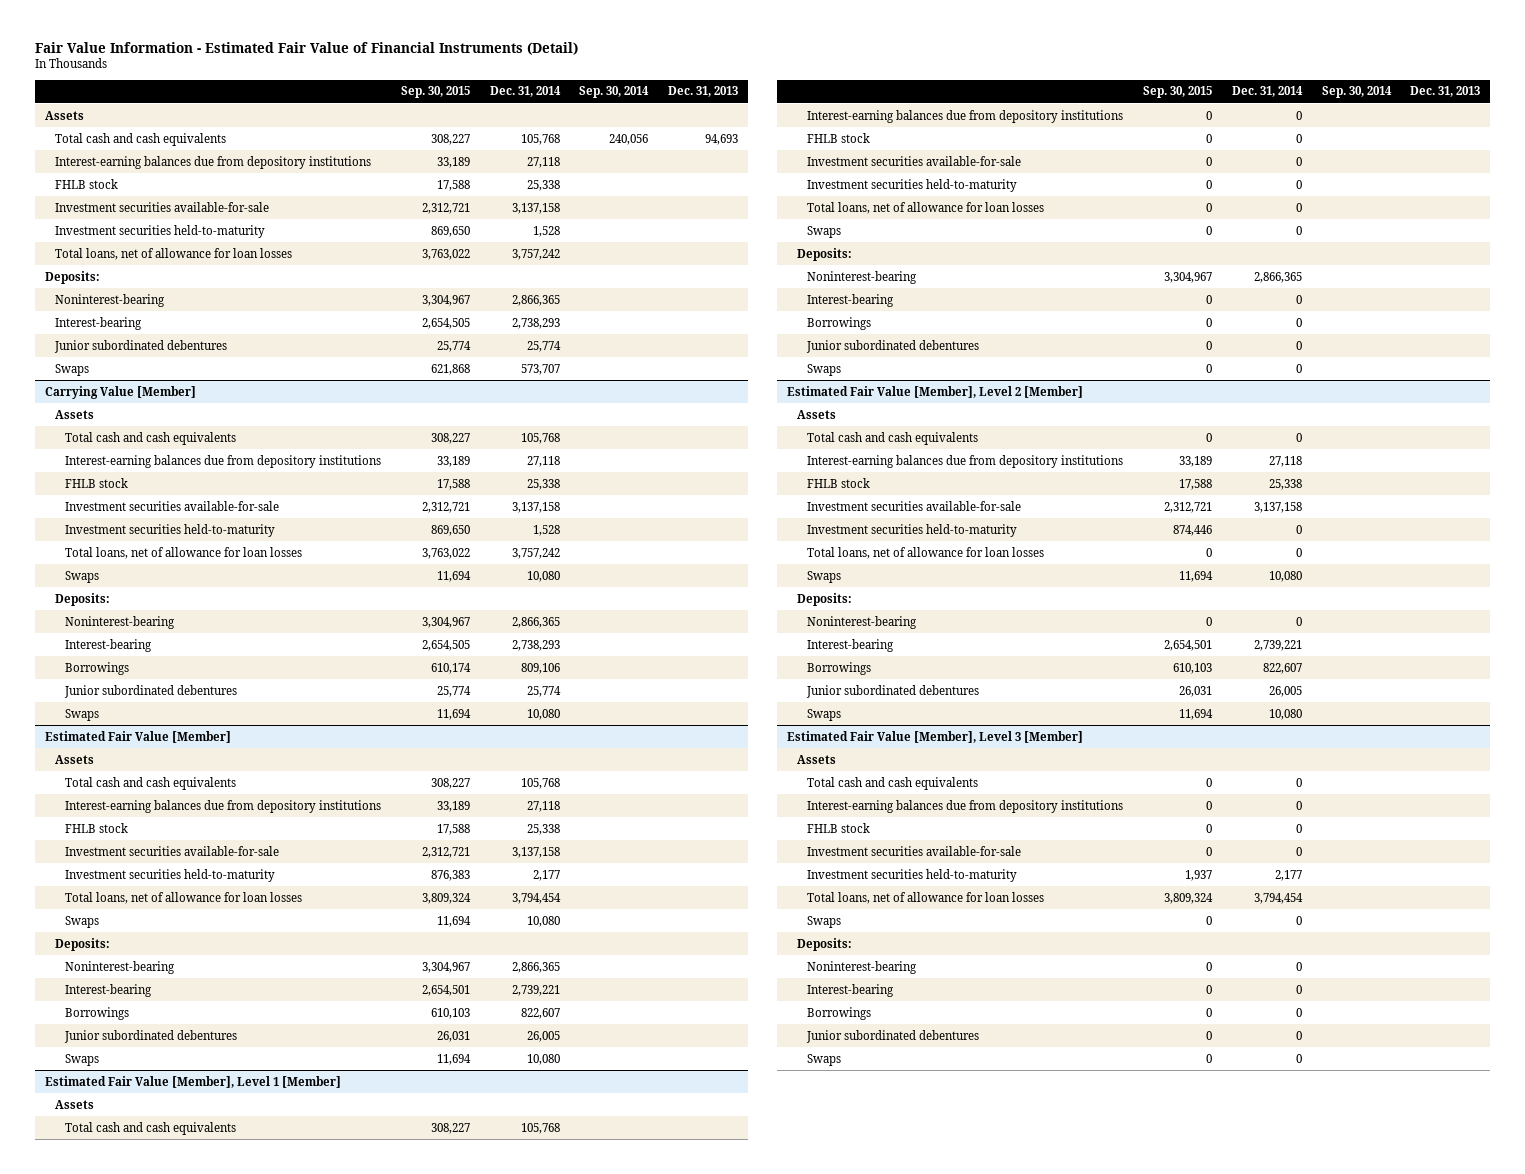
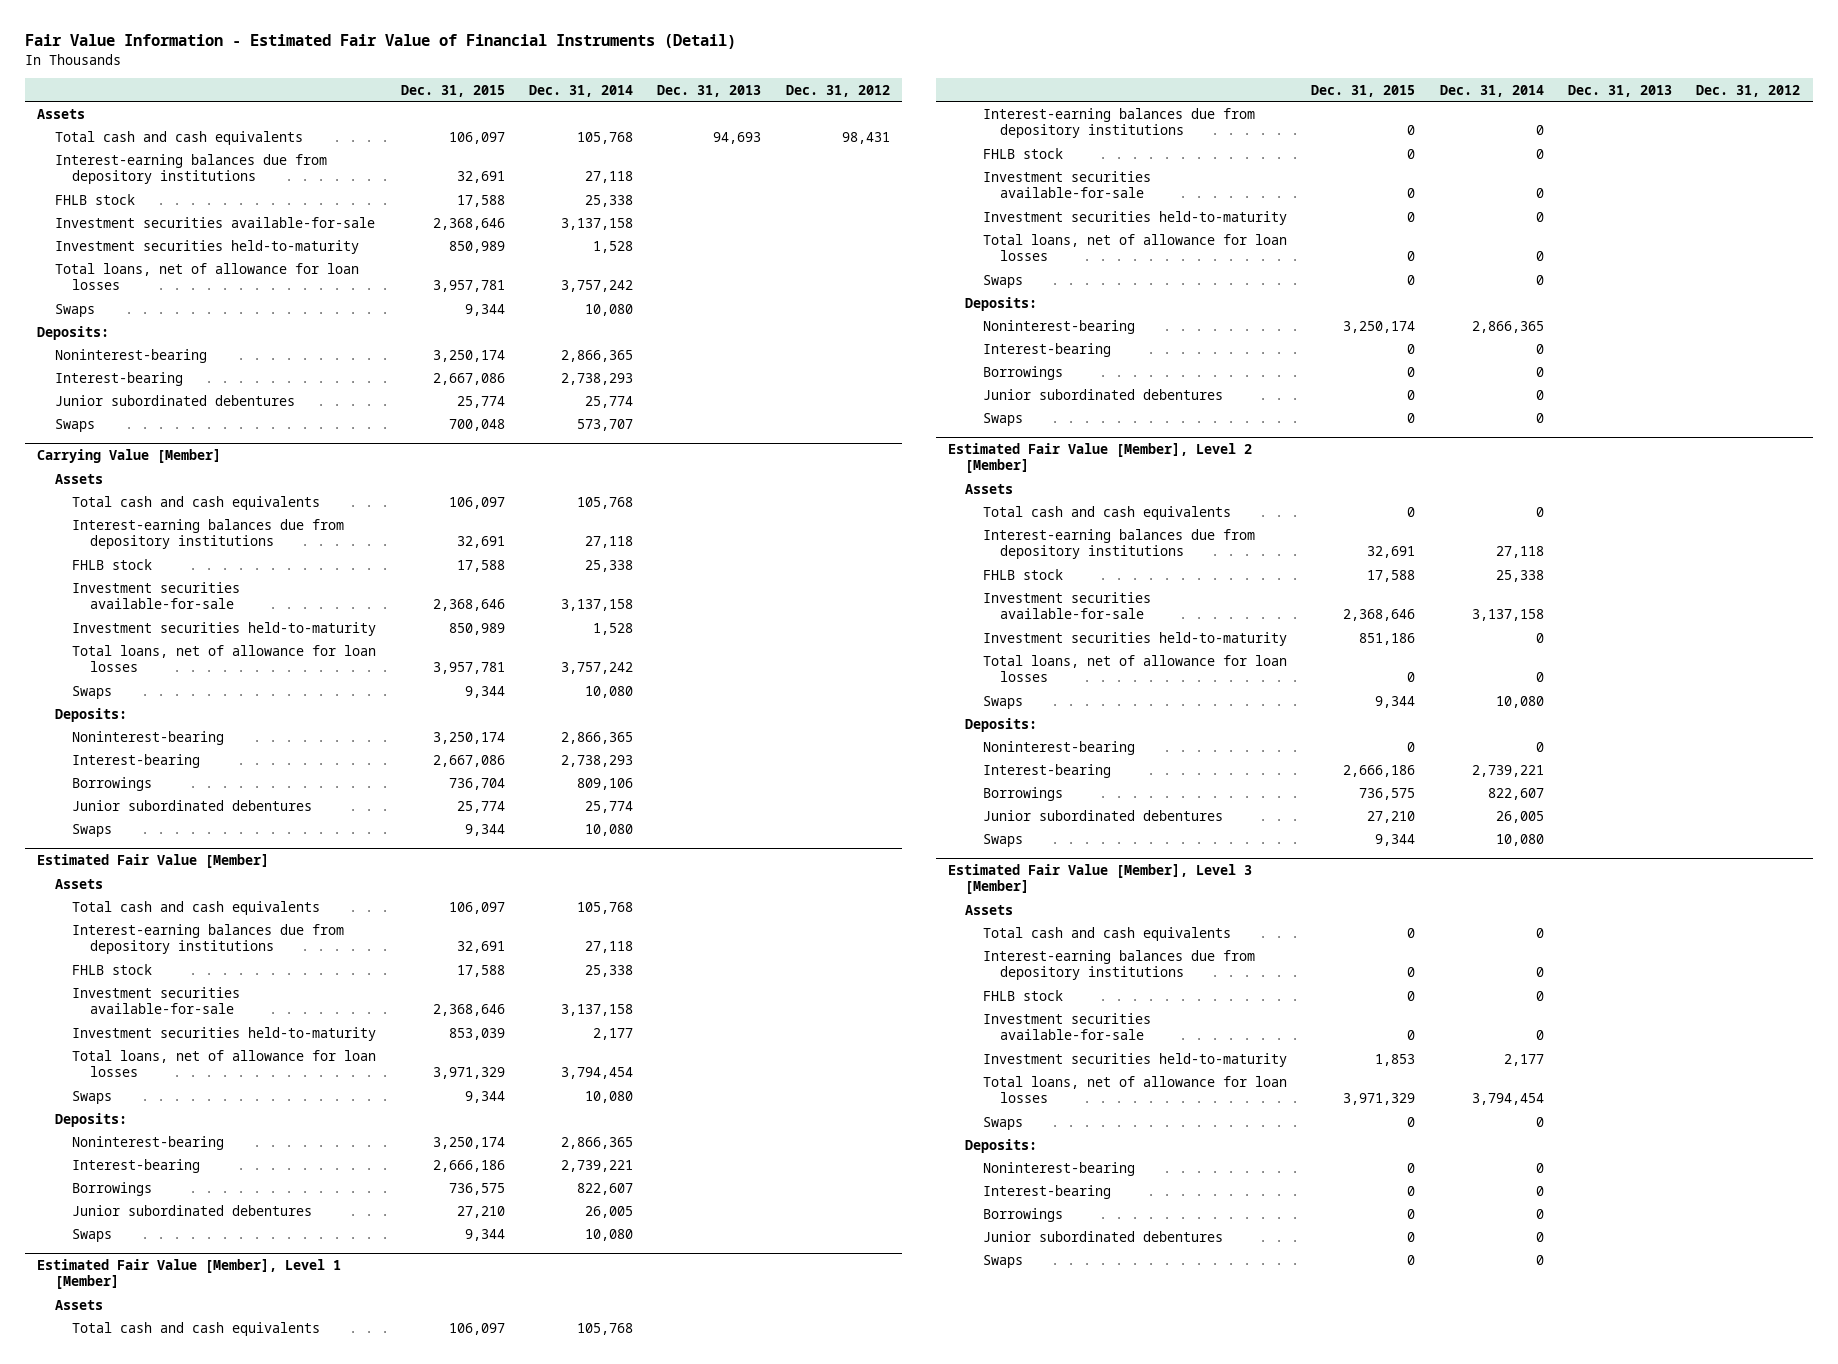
[400,86,470,99] Sep. 30, 2015 -> none
[579,86,650,99] Sep. 30, 2014 -> none
none -> [400,84,505,97] Dec. 31, 2015
none -> [785,84,890,97] Dec. 31, 2012
none -> [54,303,95,317] Swaps

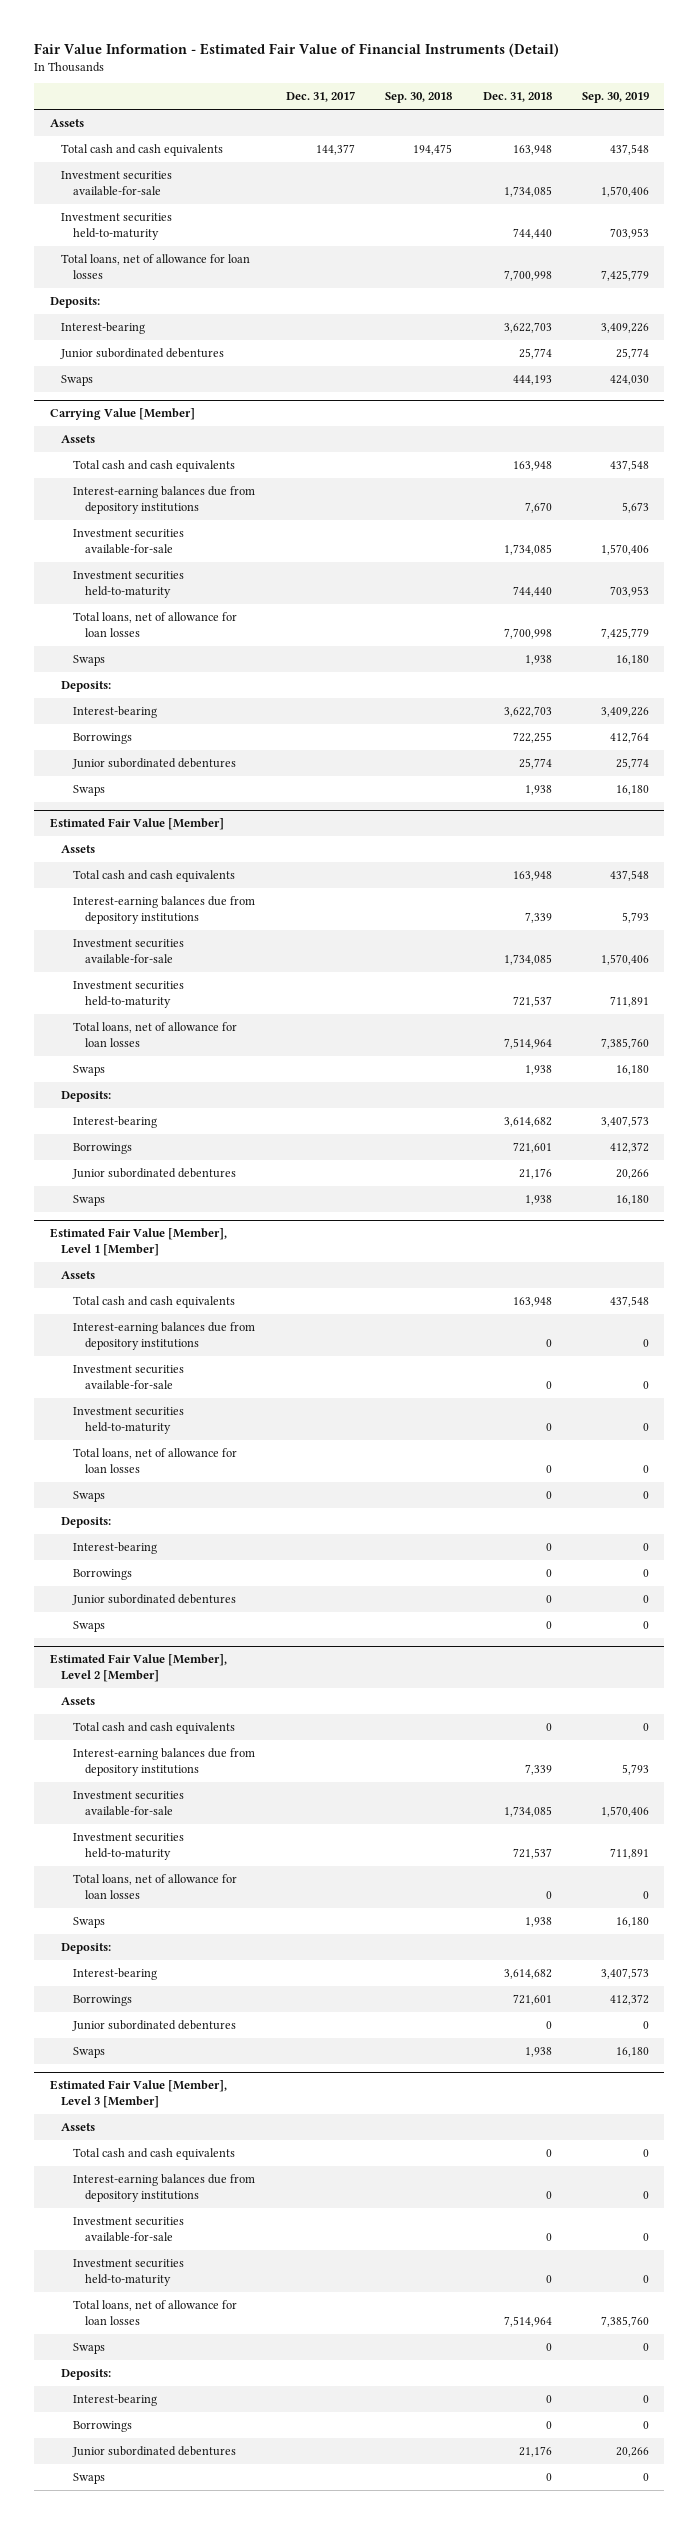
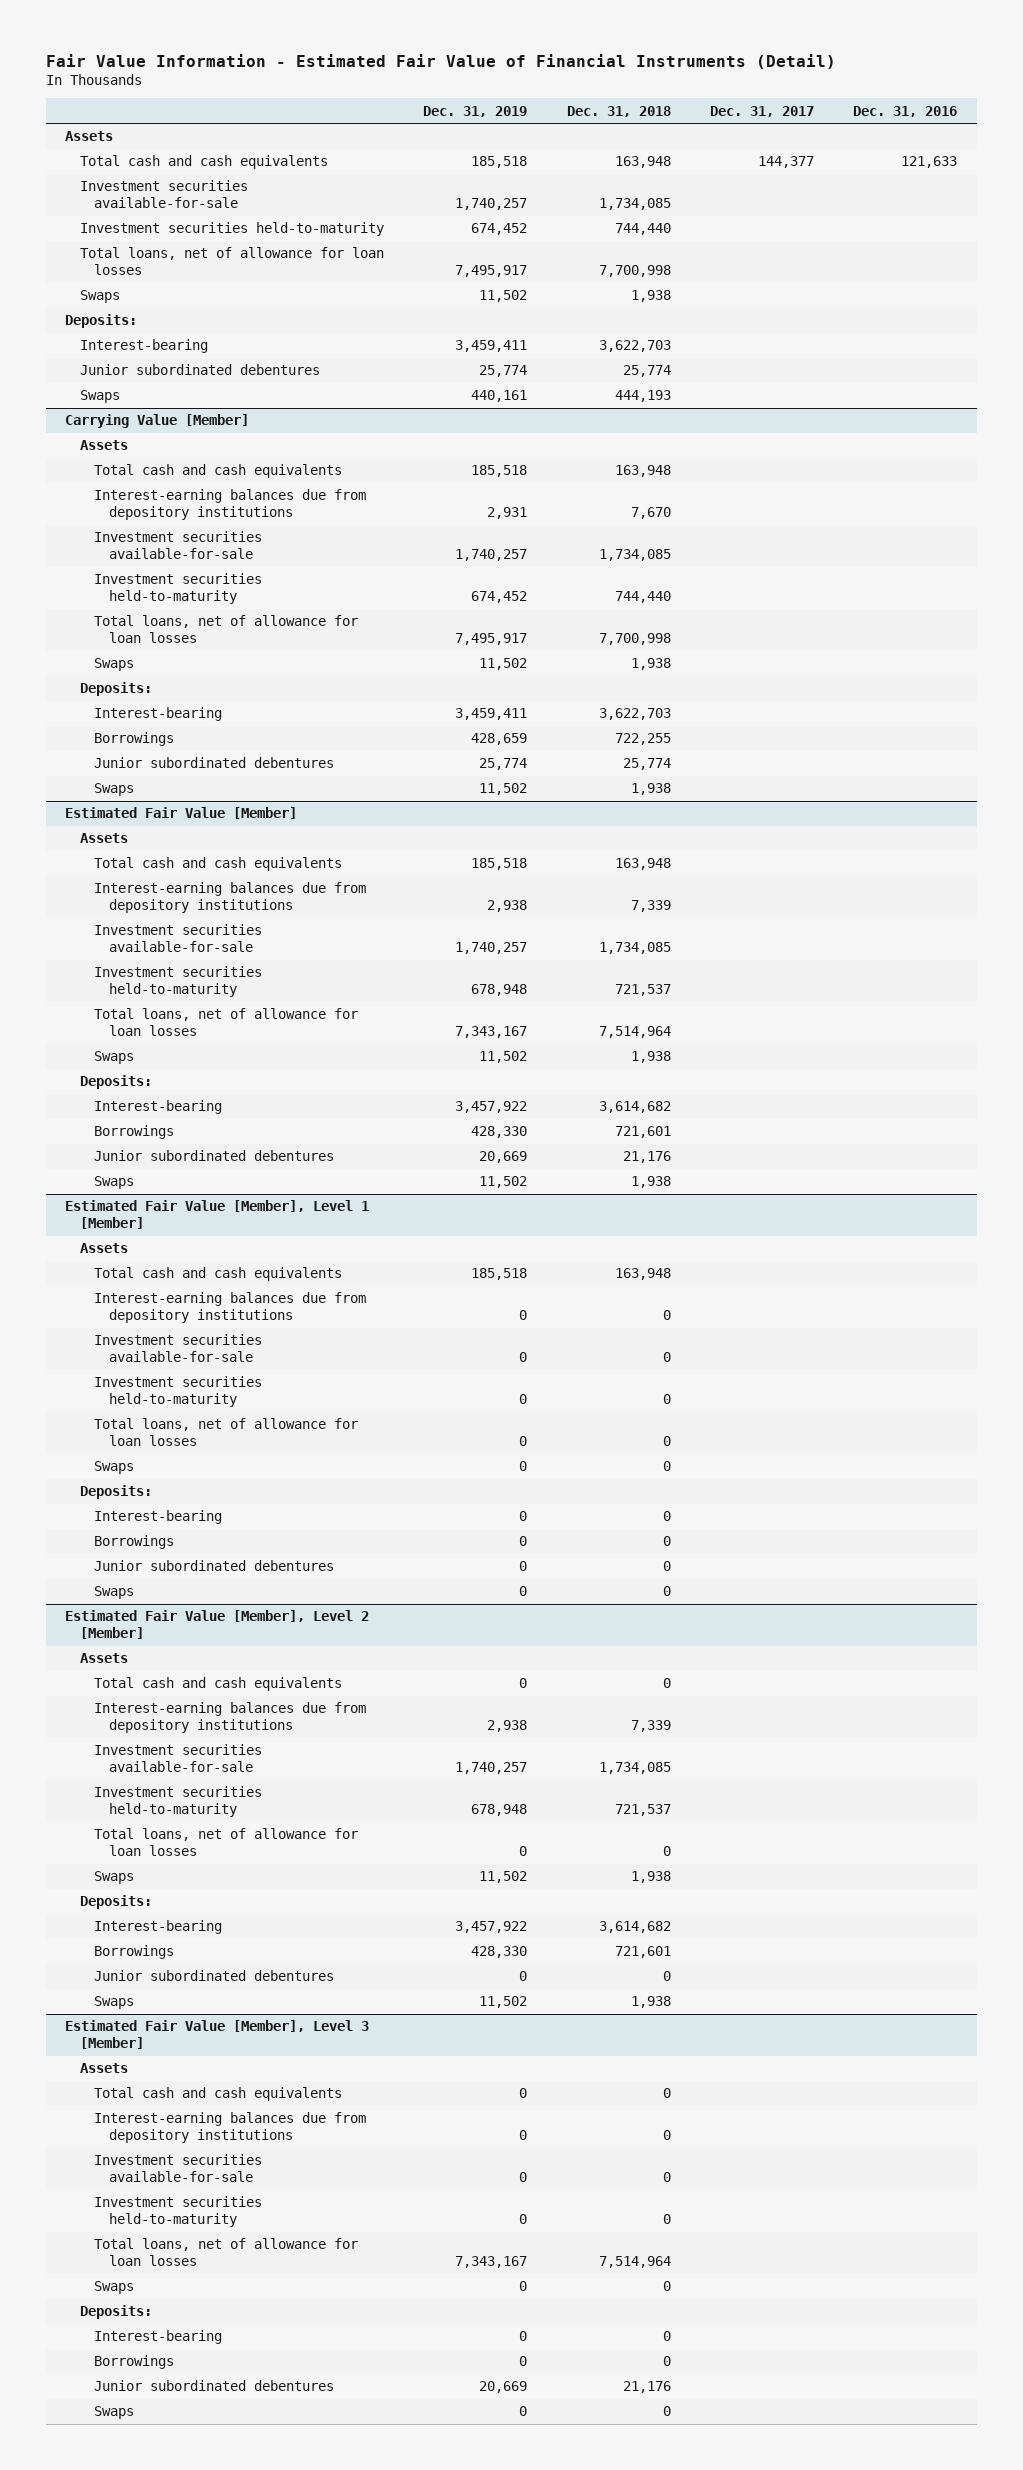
[385,92,453,104] Sep. 30, 2018 -> none
[582,92,650,104] Sep. 30, 2019 -> none
none -> [423,105,528,117] Dec. 31, 2019
none -> [853,105,958,117] Dec. 31, 2016
none -> [79,290,120,304] Swaps

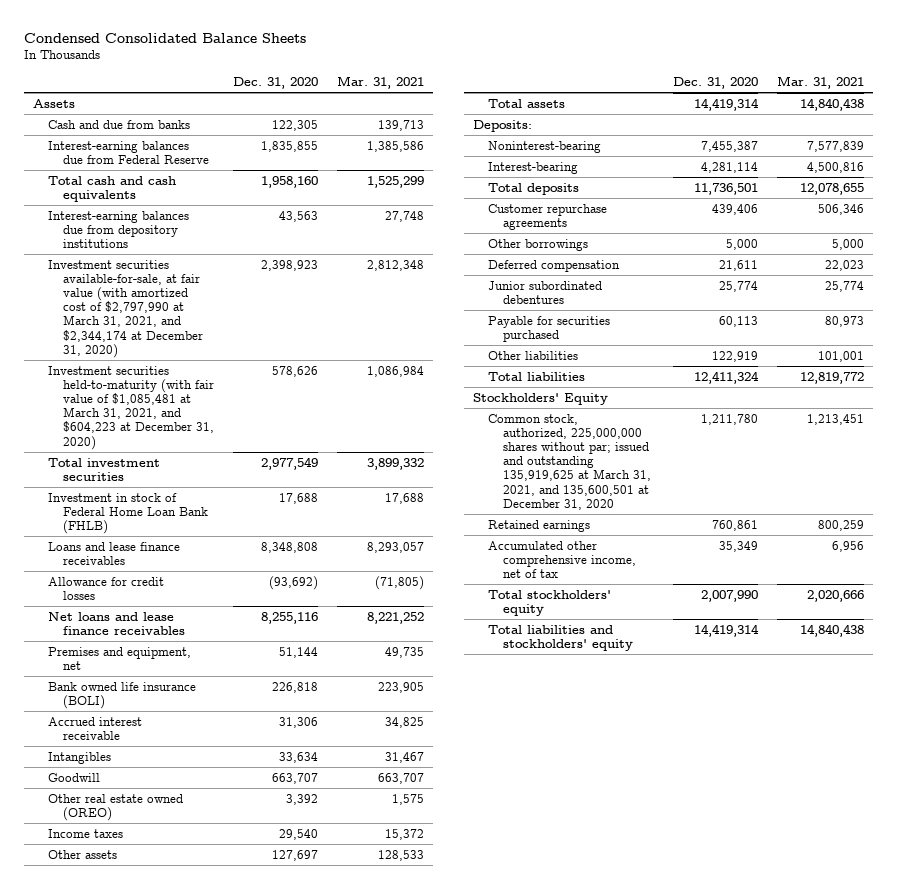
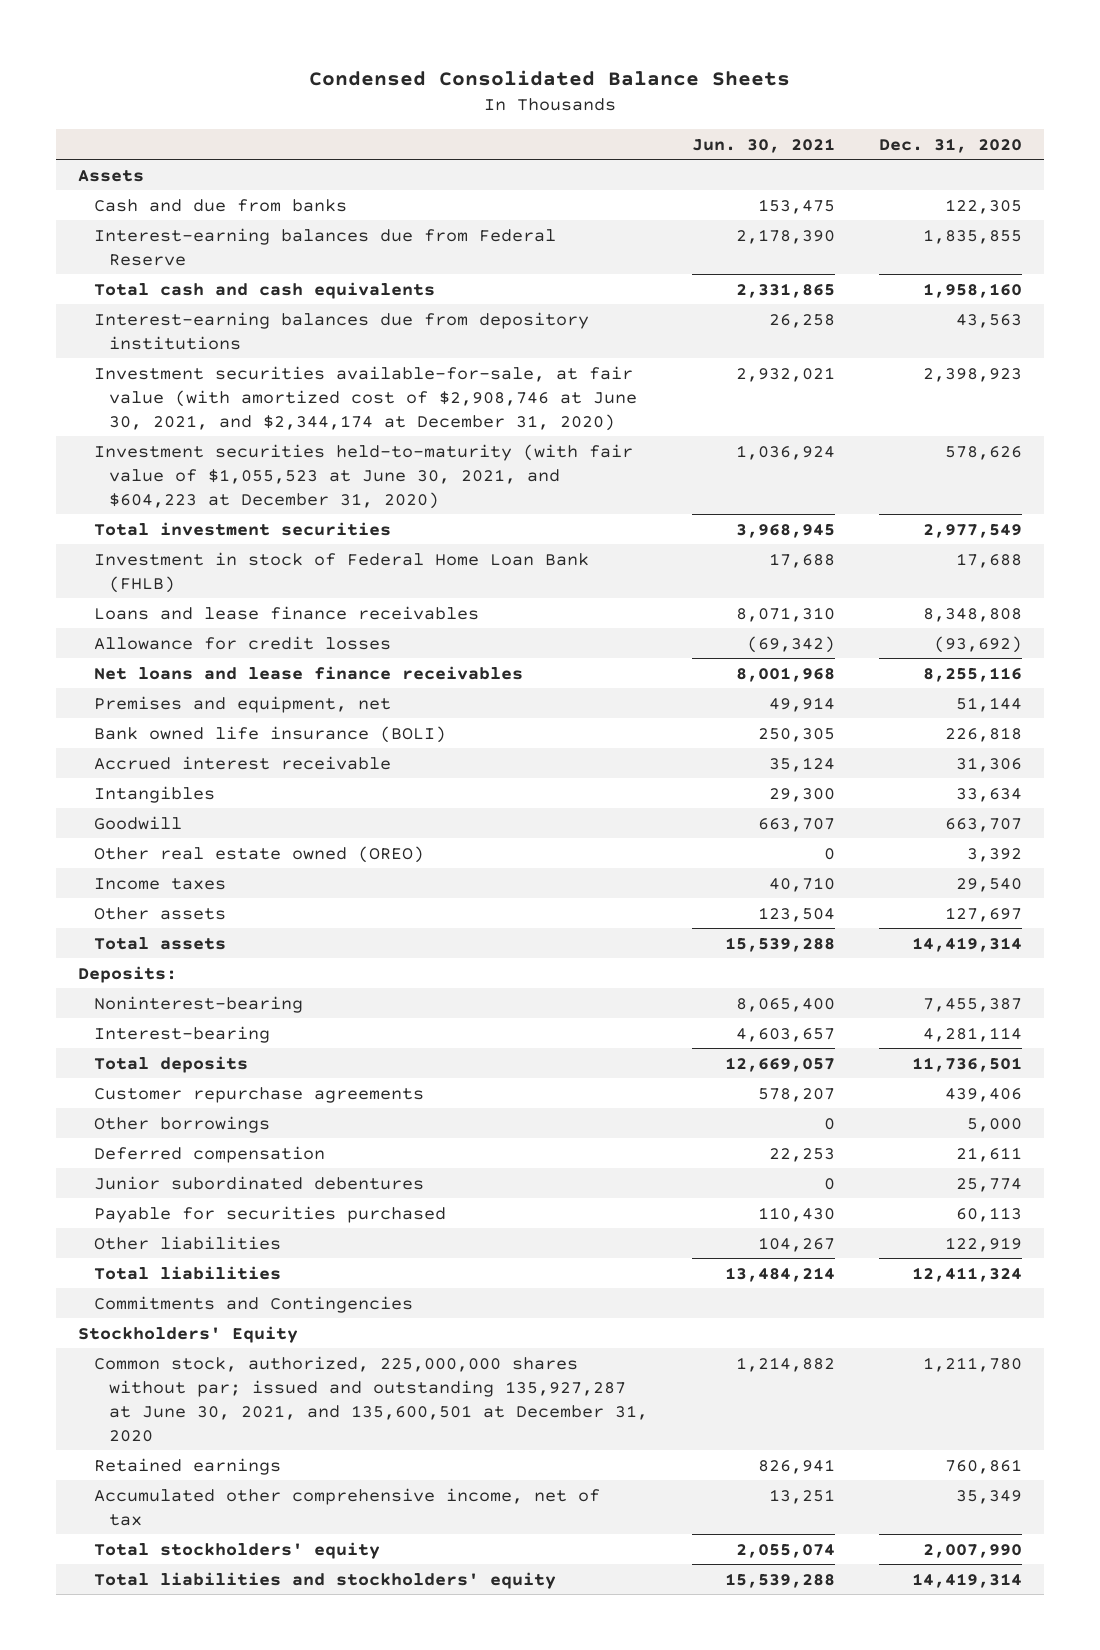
[336,76,424,90] Mar. 31, 2021 -> none
none -> [691,137,835,153] Jun. 30, 2021
[47,259,203,358] Investment securities available-for-sale, at fair value (with amortized cost of $2,797,990 at March 31, 2021, and $2,344,174 at December 31, 2020) -> [93,365,638,431] Investment securities available-for-sale, at fair value (with amortized cost of $2,908,746 at June 30, 2021, and $2,344,174 at December 31, 2020)
[47,365,214,450] Investment securities held-to-maturity (with fair value of $1,085,481 at March 31, 2021, and $604,223 at December 31, 2020) -> [93,443,633,509] Investment securities held-to-maturity (with fair value of $1,055,523 at June 30, 2021, and $604,223 at December 31, 2020)
none -> [93,1295,413,1313] Commitments and Contingencies
[488,413,651,510] Common stock, authorized, 225,000,000 shares without par; issued and outstanding 135,919,625 at March 31, 2021, and 135,600,501 at December 31, 2020 -> [93,1355,649,1442] Common stock, authorized, 225,000,000 shares without par; issued and outstanding 135,927,287 at June 30, 2021, and 135,600,501 at December 31, 2020

